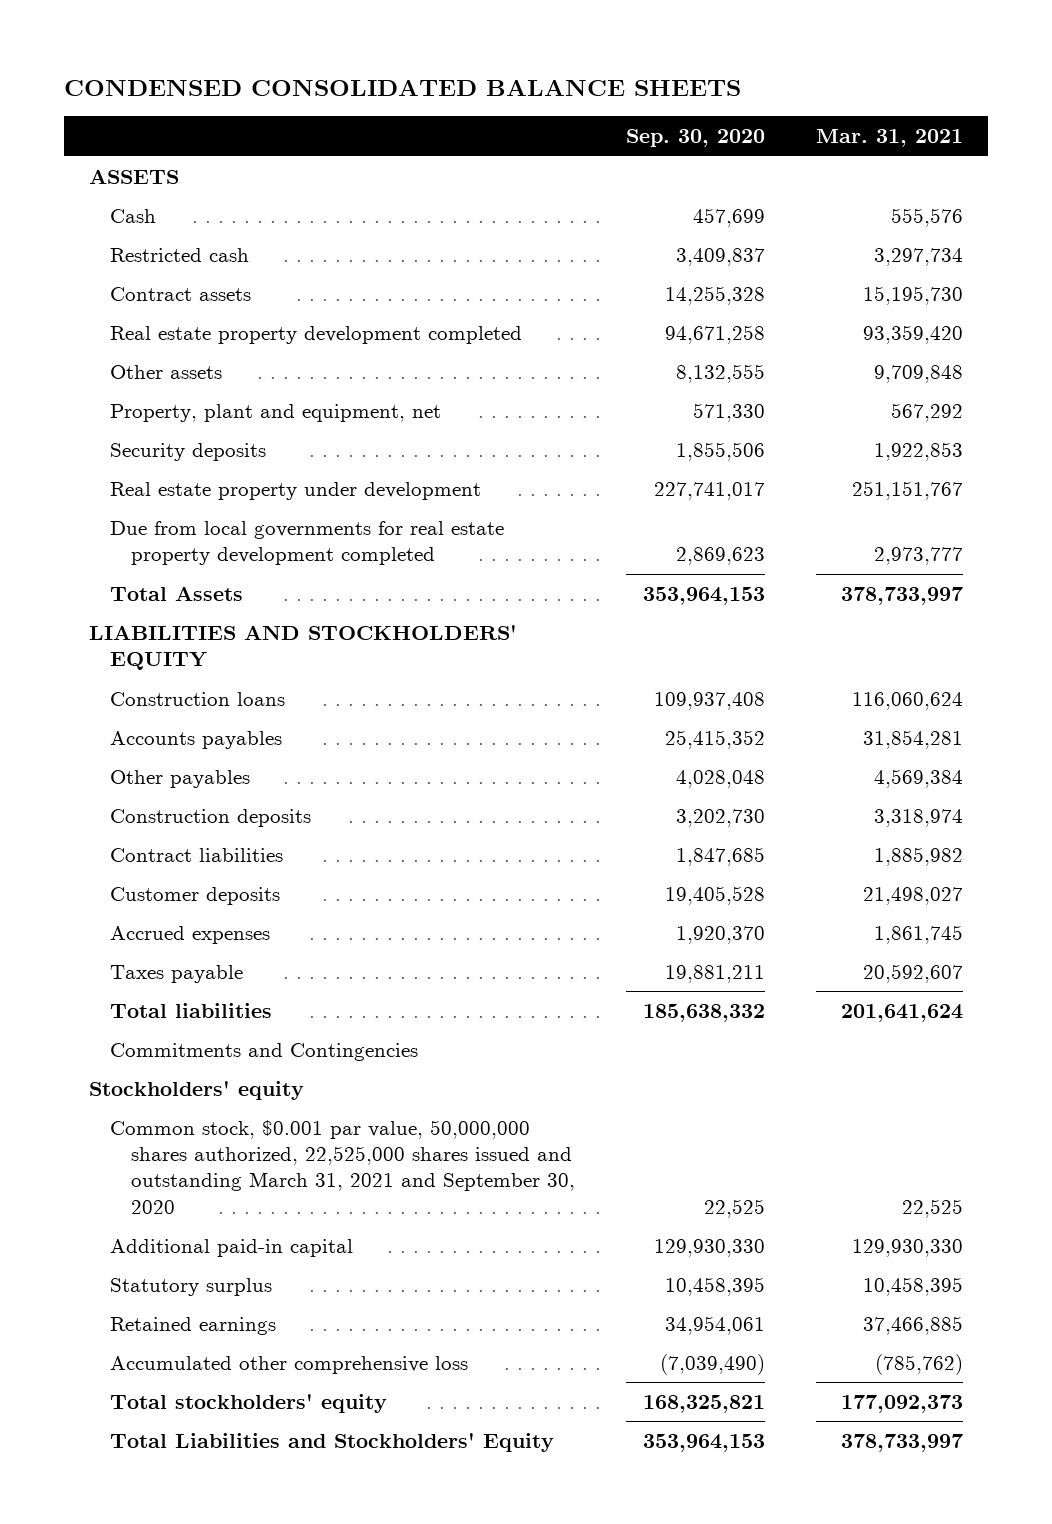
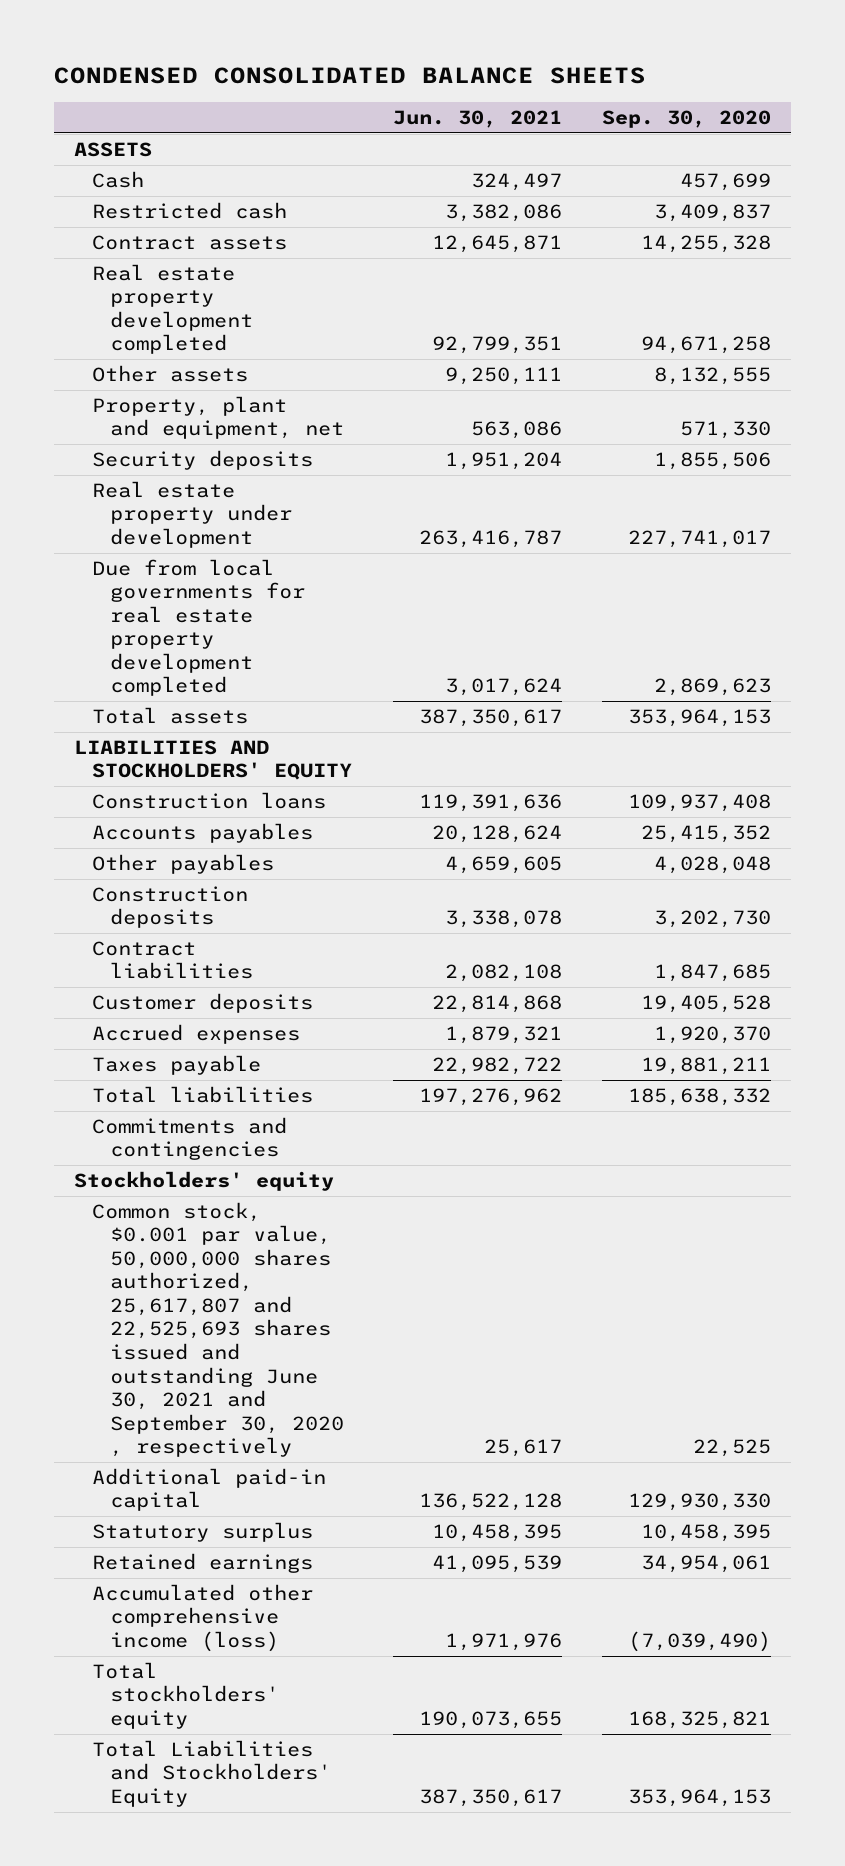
[815,128,963,147] Mar. 31, 2021 -> none
none -> [392,109,562,128] Jun. 30, 2021
[110,585,244,601] Total Assets -> [92,706,249,724] Total assets
[110,1042,419,1061] Commitments and Contingencies -> [92,1116,288,1161] Commitments and contingencies
[110,1119,576,1214] Common stock, $0.001 par value, 50,000,000 shares authorized, 22,525,000 shares issued and outstanding March 31, 2021 and September 30, 2020 -> [92,1201,344,1458] Common stock, $0.001 par value, 50,000,000 shares authorized, 25,617,807 and 22,525,693 shares issued and outstanding June 30, 2021 and September 30, 2020 , respectively
[110,1355,469,1374] Accumulated other comprehensive loss -> [92,1583,314,1652] Accumulated other comprehensive income (loss)

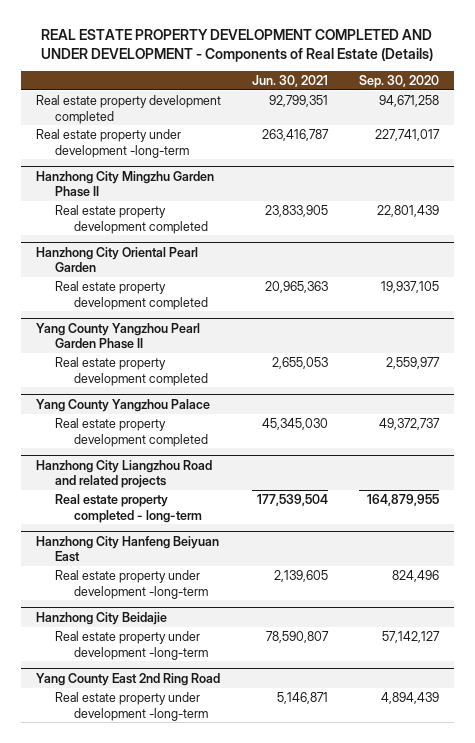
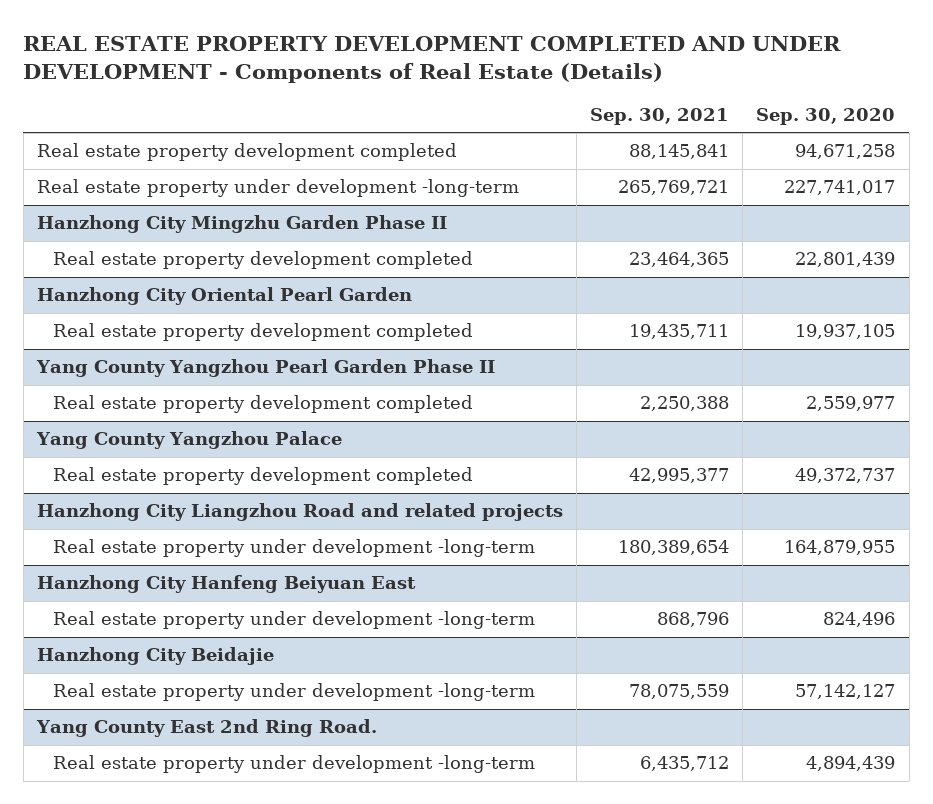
[251,74,328,87] Jun. 30, 2021 -> none
none -> [590,107,730,125] Sep. 30, 2021
[54,493,202,523] Real estate property completed - long-term -> [53,539,536,558] Real estate property under development -long-term
[36,672,221,686] Yang County East 2nd Ring Road -> [36,719,378,738] Yang County East 2nd Ring Road.

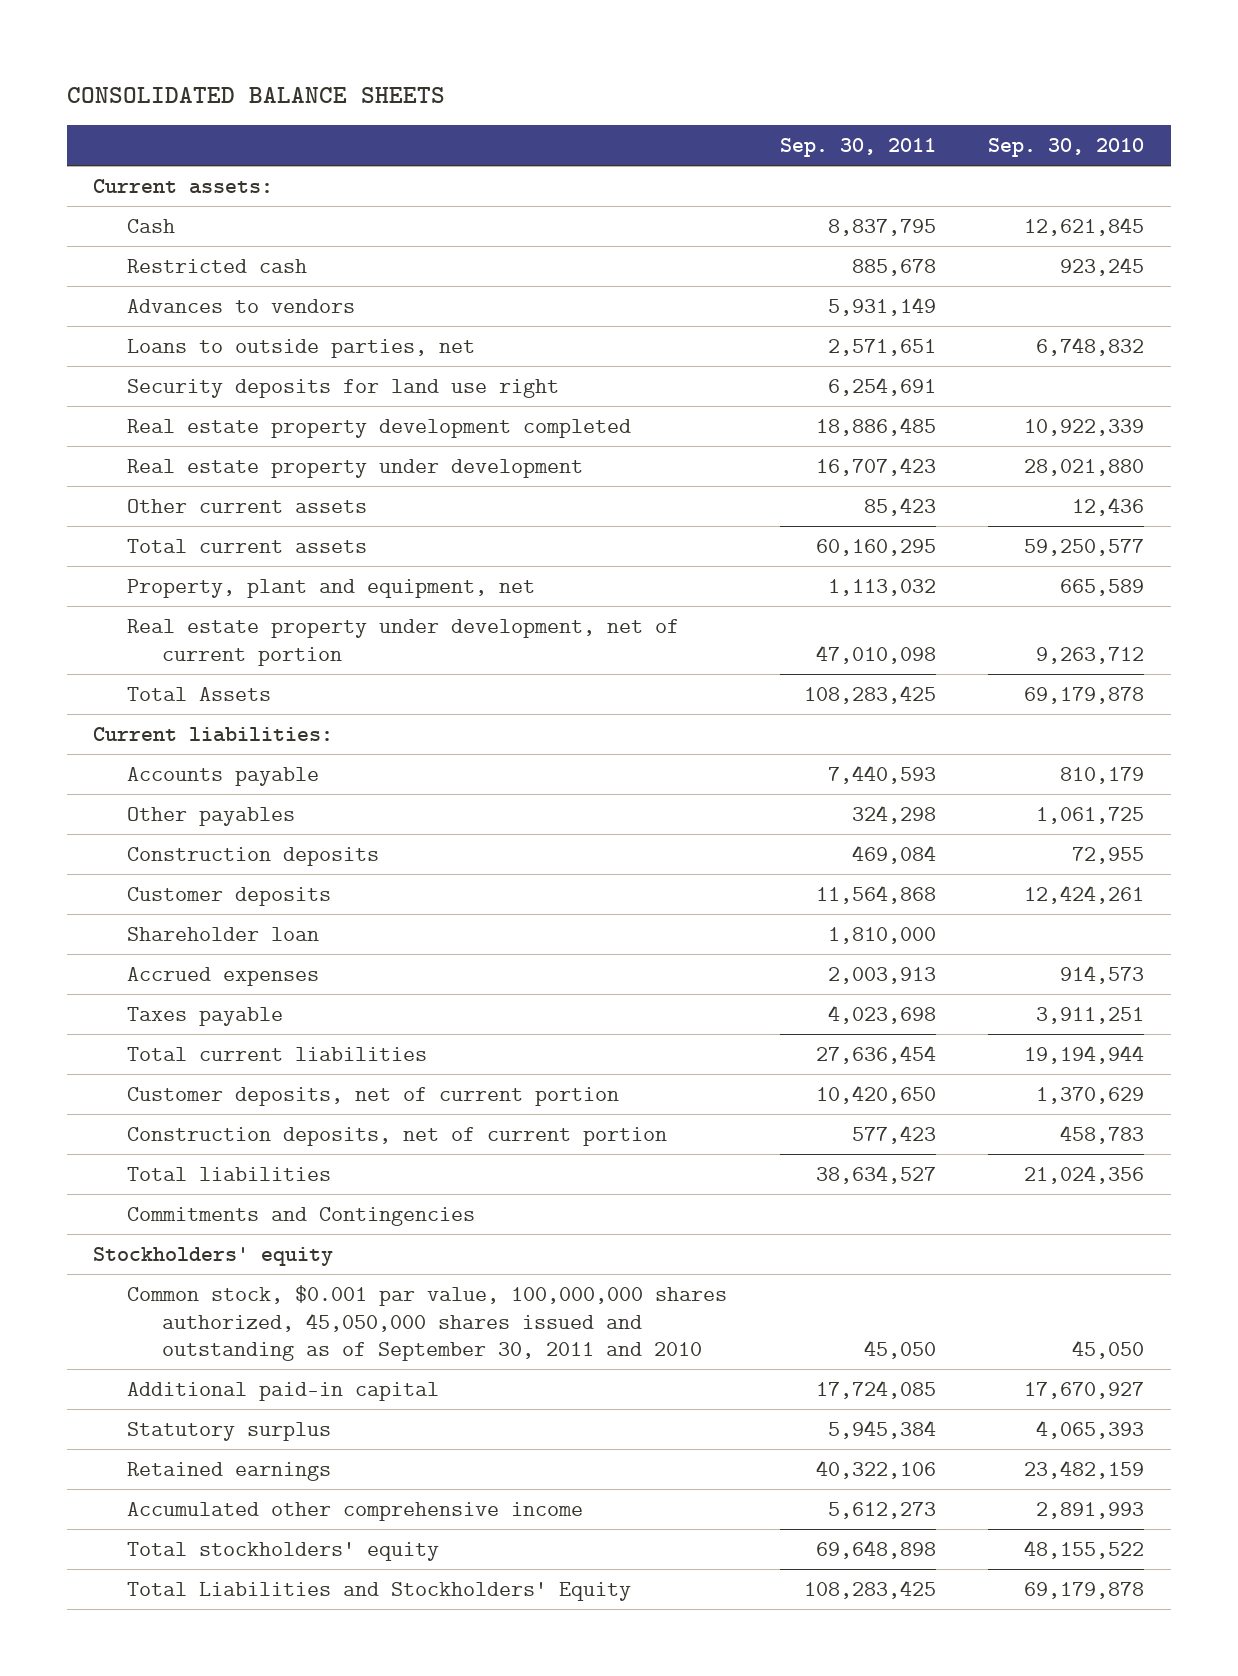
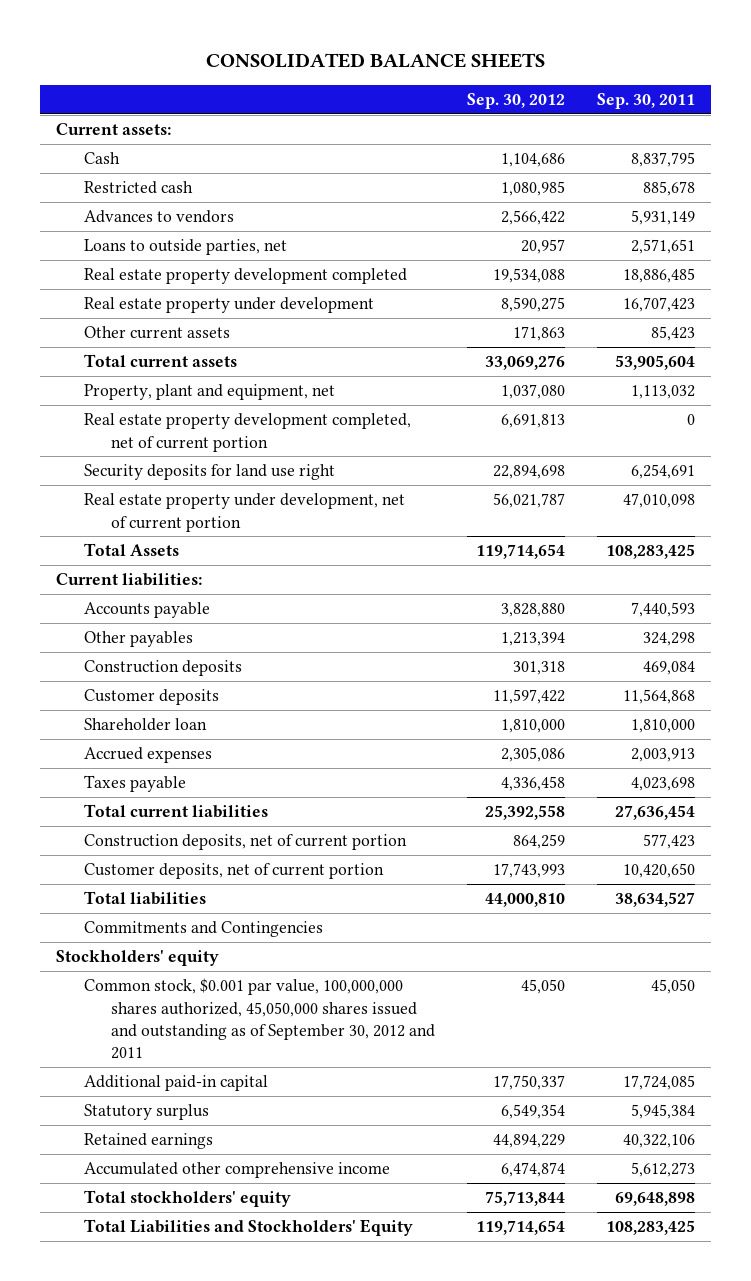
[988,138,1145,158] Sep. 30, 2010 -> none
none -> [467,92,566,109] Sep. 30, 2012
[815,538,936,556] 60,160,295 -> [615,355,696,371] 53,905,604
none -> [83,413,411,452] Real estate property development completed, net of current portion
[127,378,560,398] Security deposits for land use right -> [83,464,335,481] Security deposits for land use right
[127,1086,620,1106] Customer deposits, net of current portion -> [83,863,384,880] Customer deposits, net of current portion
[127,1284,728,1362] Common stock, $0.001 par value, 100,000,000 shares authorized, 45,050,000 shares issued and outstanding as of September 30, 2011 and 2010 -> [83,978,436,1060] Common stock, $0.001 par value, 100,000,000 shares authorized, 45,050,000 shares issued and outstanding as of September 30, 2012 and 2011

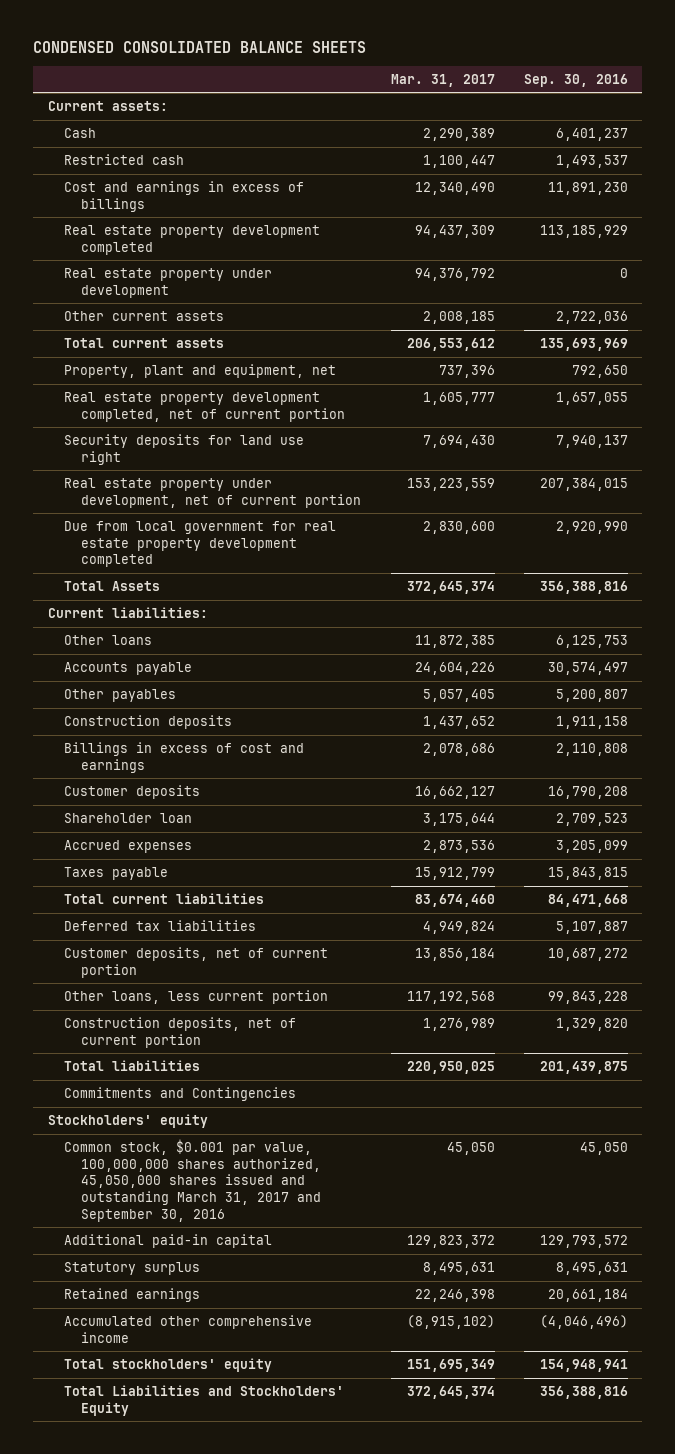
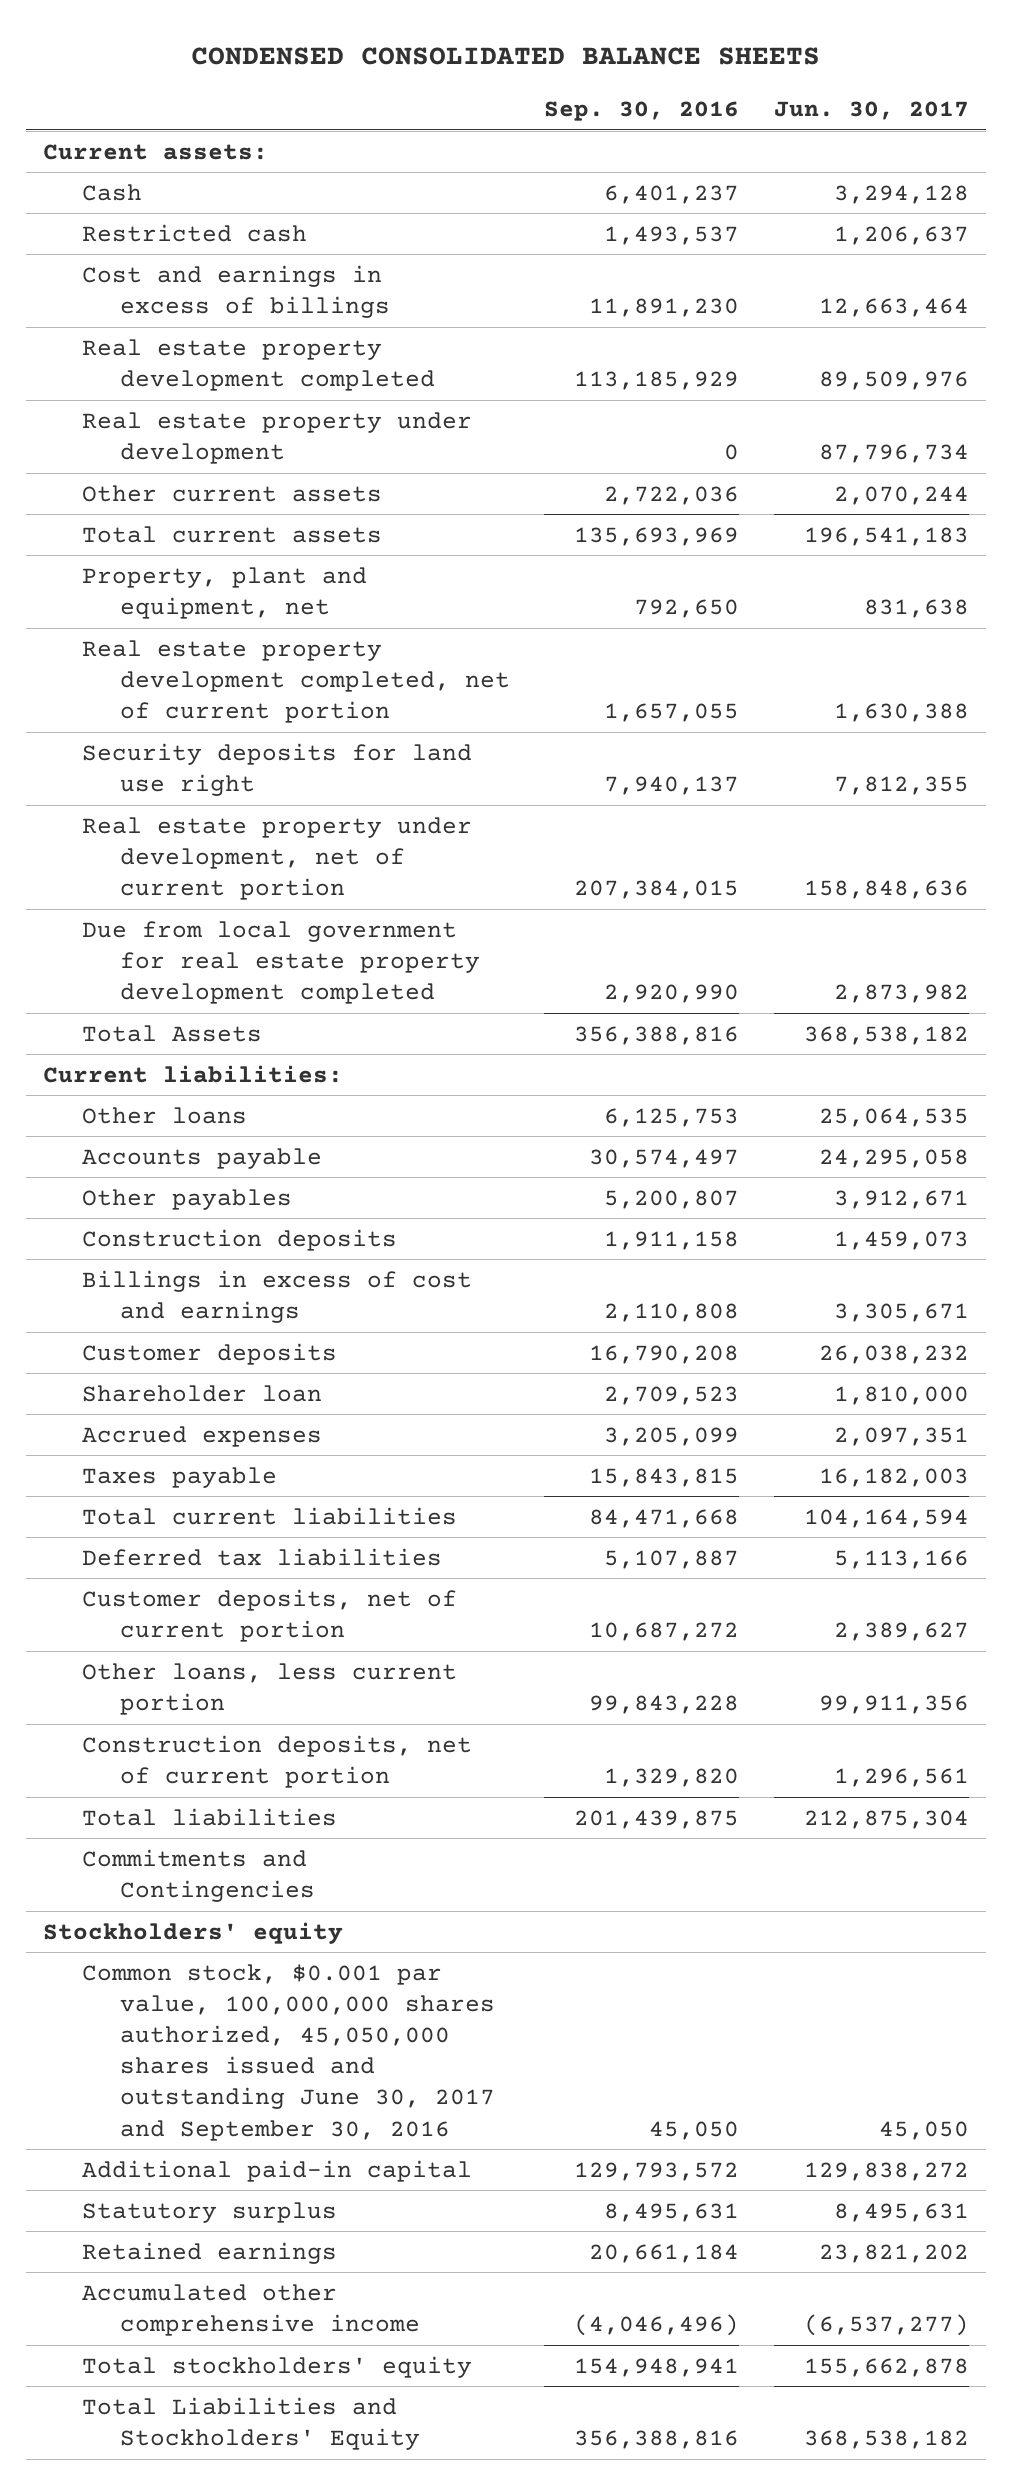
[390,73,495,87] Mar. 31, 2017 -> none
none -> [773,101,969,121] Jun. 30, 2017
[64,1139,322,1222] Common stock, $0.001 par value, 100,000,000 shares authorized, 45,050,000 shares issued and outstanding March 31, 2017 and September 30, 2016 -> [81,1963,495,2141] Common stock, $0.001 par value, 100,000,000 shares authorized, 45,050,000 shares issued and outstanding June 30, 2017 and September 30, 2016

